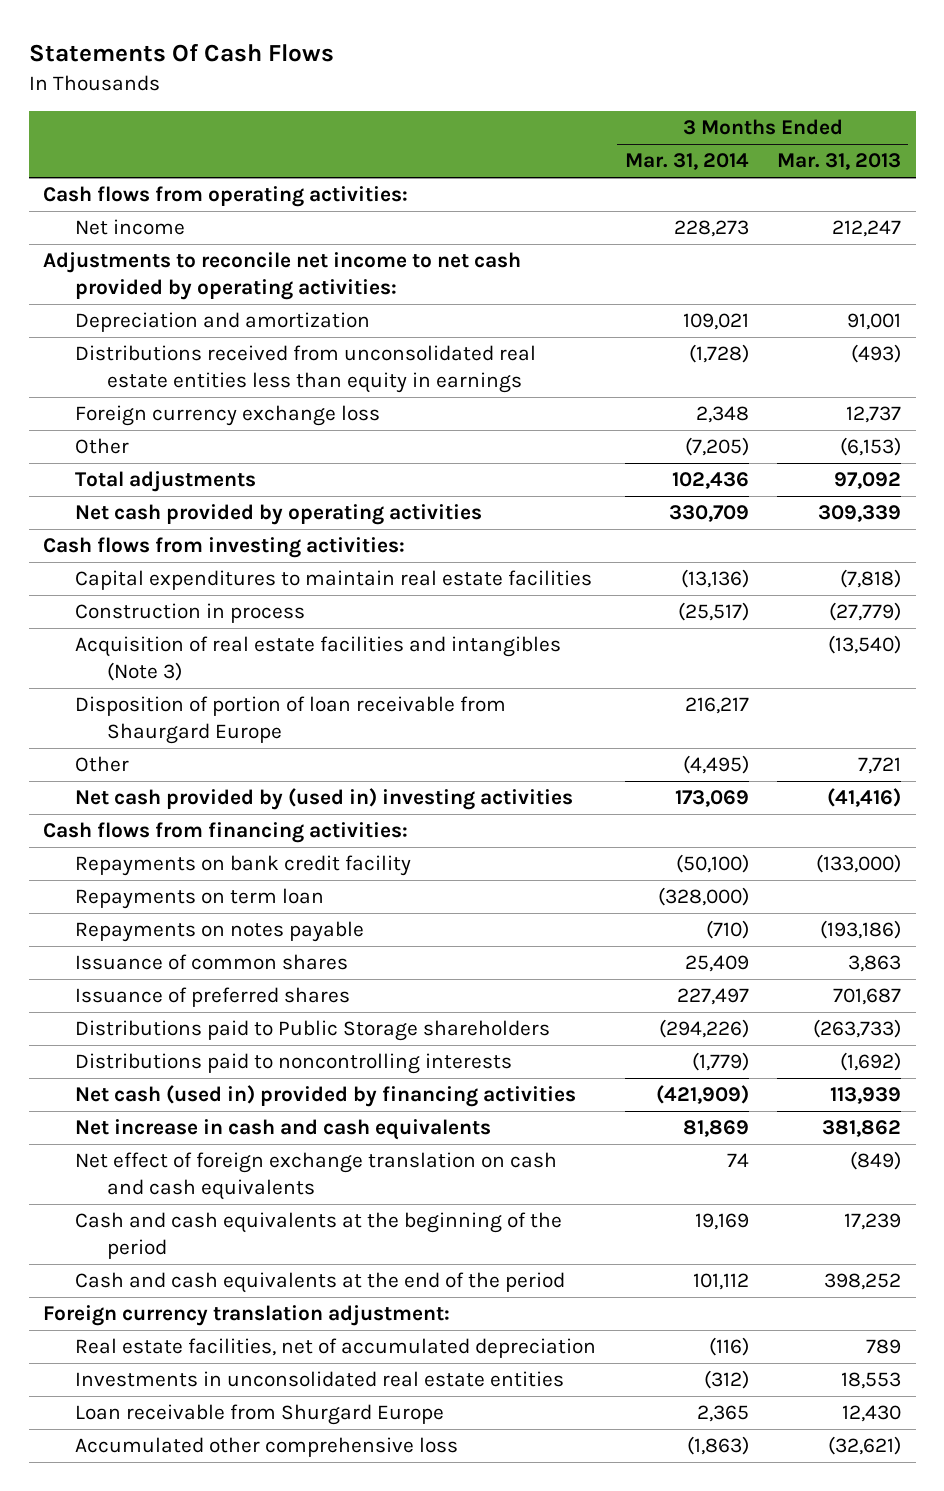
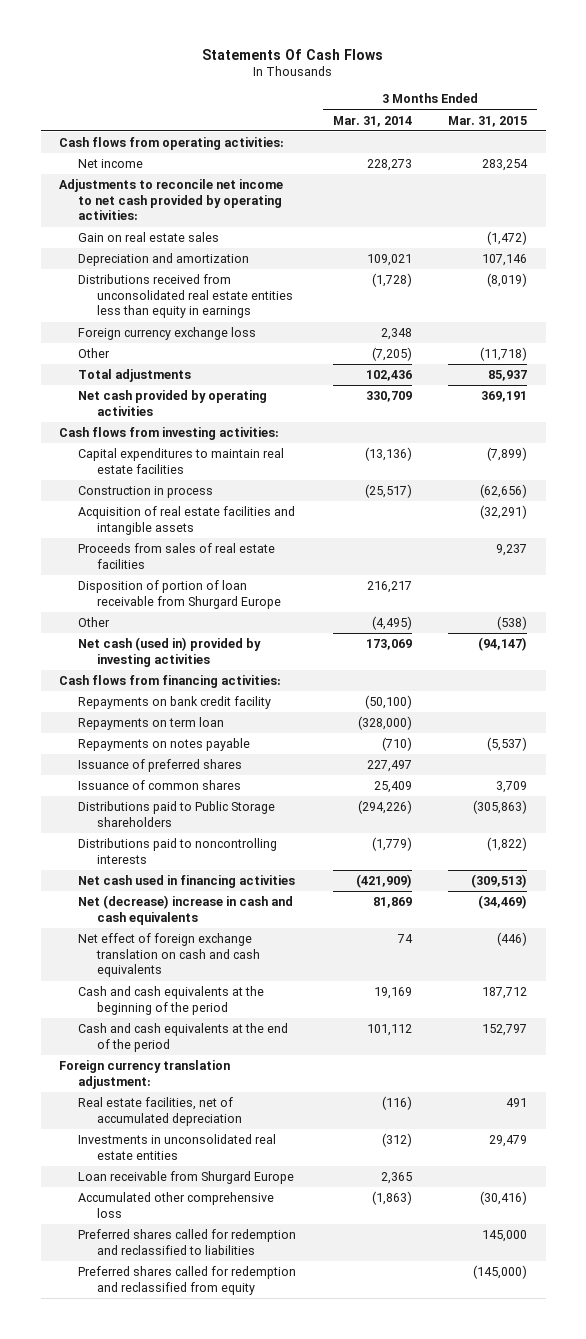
[777,153,902,171] Mar. 31, 2013 -> none
none -> [448,115,528,127] Mar. 31, 2015
none -> [77,231,219,242] Gain on real estate sales
[74,636,561,682] Acquisition of real estate facilities and intangibles (Note 3) -> [77,505,295,535] Acquisition of real estate facilities and intangible assets
none -> [77,542,275,569] Proceeds from sales of real estate facilities
[74,696,506,745] Disposition of portion of loan receivable from Shaurgard Europe -> [77,579,281,609] Disposition of portion of loan receivable from Shurgard Europe
[74,788,573,811] Net cash provided by (used in) investing activities -> [77,636,261,667] Net cash (used in) provided by investing activities
[74,954,348,971] Issuance of common shares -> [77,779,241,790] Issuance of common shares
[74,1085,576,1108] Net cash (used in) provided by financing activities -> [77,874,295,888] Net cash used in financing activities
[74,1119,491,1141] Net increase in cash and cash equivalents -> [77,894,293,925] Net (decrease) increase in cash and cash equivalents
none -> [77,1228,296,1255] Preferred shares called for redemption and reclassified to liabilities
none -> [77,1265,296,1295] Preferred shares called for redemption and reclassified from equity

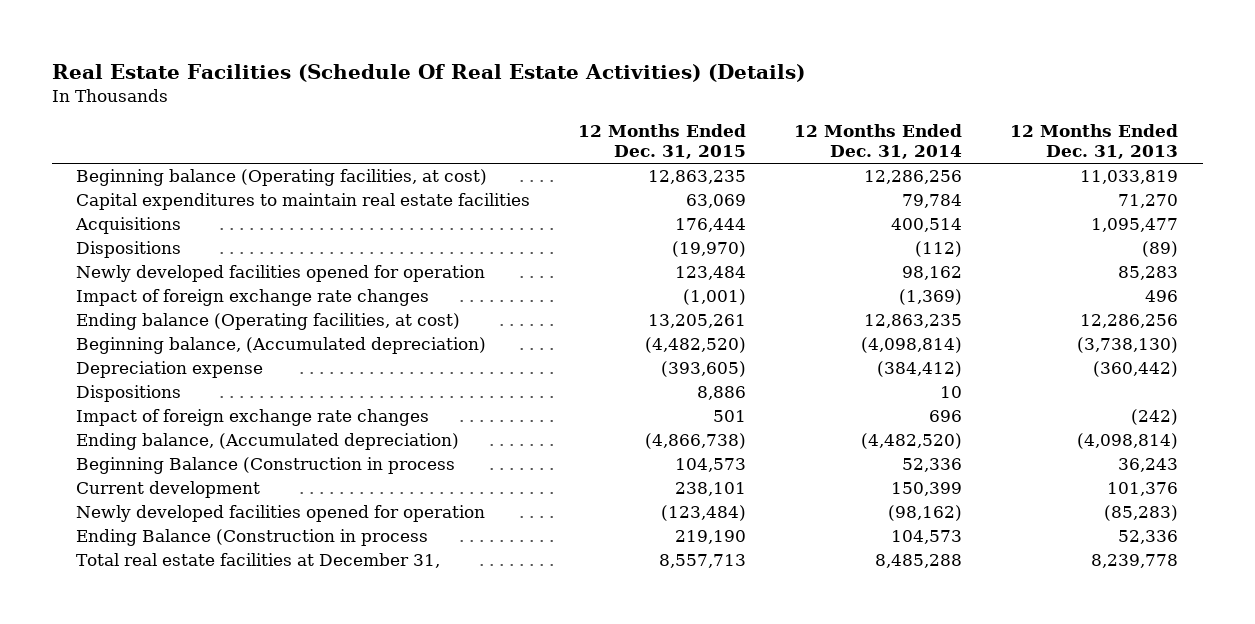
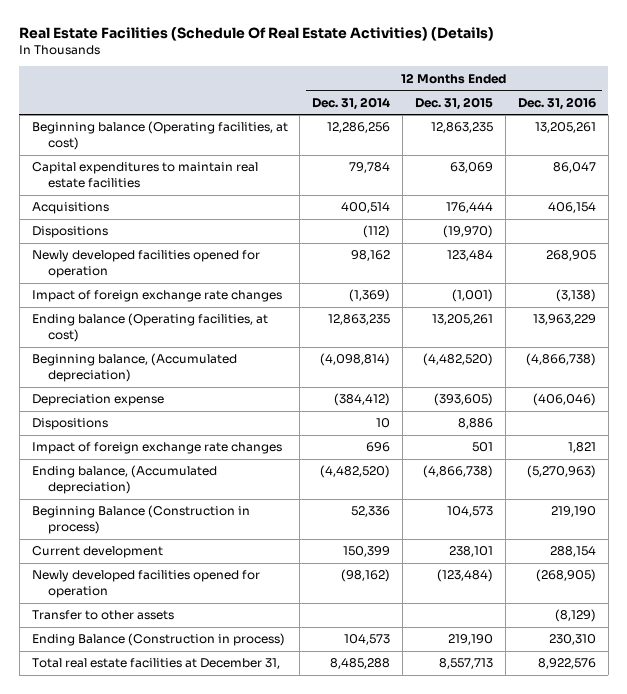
[1010,123,1179,160] 12 Months Ended Dec. 31, 2013 -> none
none -> [517,96,596,110] Dec. 31, 2016
[76,457,456,475] Beginning Balance (Construction in process -> [31,505,250,535] Beginning Balance (Construction in process)
none -> [31,610,174,621] Transfer to other assets
[76,529,429,547] Ending Balance (Construction in process -> [31,633,285,647] Ending Balance (Construction in process)

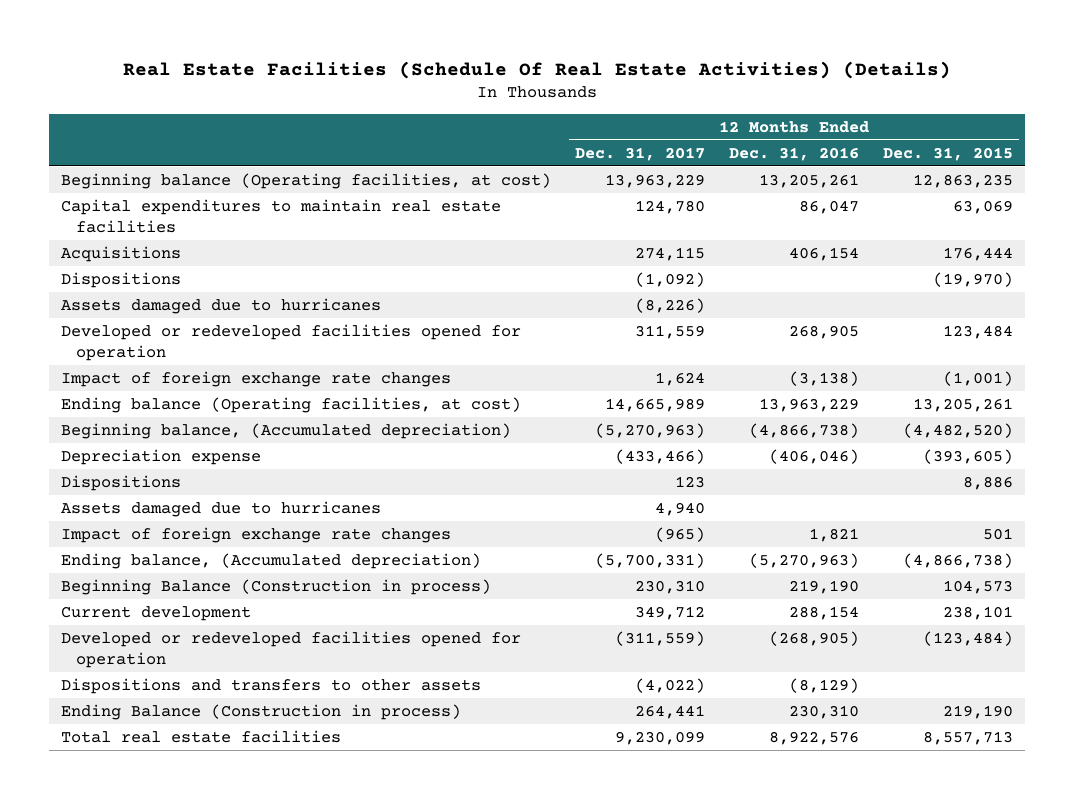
[312,96,391,110] Dec. 31, 2014 -> none
none -> [574,146,705,161] Dec. 31, 2017
none -> [60,297,381,314] Assets damaged due to hurricanes
[31,250,260,279] Newly developed facilities opened for operation -> [60,323,521,362] Developed or redeveloped facilities opened for operation
none -> [60,500,381,517] Assets damaged due to hurricanes
[31,570,260,599] Newly developed facilities opened for operation -> [60,630,521,669] Developed or redeveloped facilities opened for operation
[31,610,174,621] Transfer to other assets -> [60,677,481,694] Dispositions and transfers to other assets
[31,658,280,670] Total real estate facilities at December 31, -> [60,729,341,743] Total real estate facilities

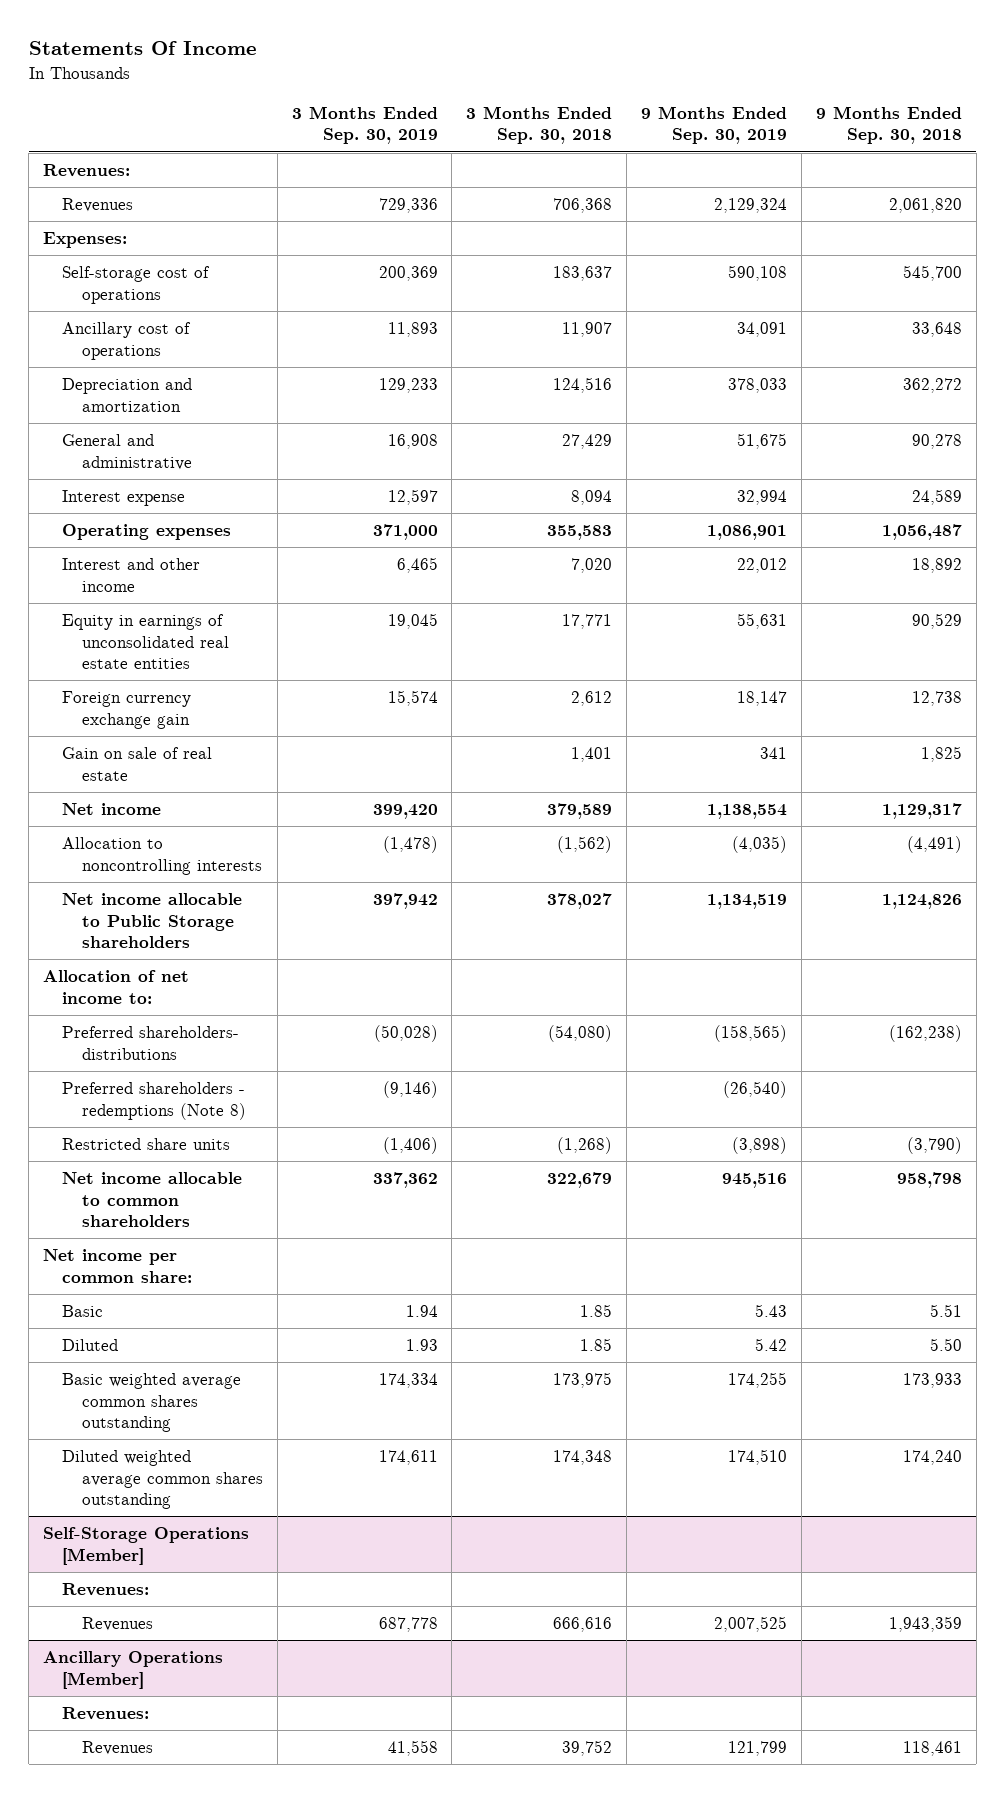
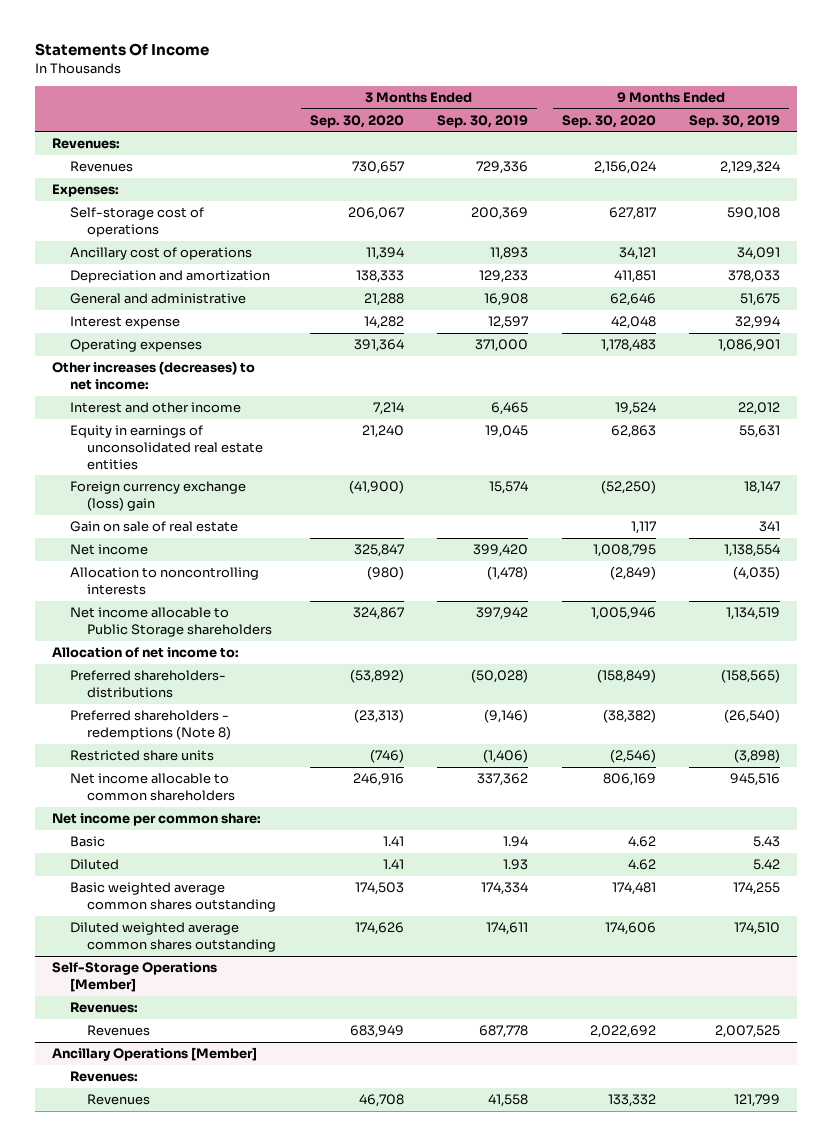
[466,105,613,145] 3 Months Ended Sep. 30, 2018 -> none
[815,105,962,145] 9 Months Ended Sep. 30, 2018 -> none
none -> [309,114,404,128] Sep. 30, 2020
none -> [561,114,656,128] Sep. 30, 2020
none -> [52,361,256,390] Other increases (decreases) to net income:
[62,691,192,729] Foreign currency exchange gain -> [69,481,246,511] Foreign currency exchange (loss) gain

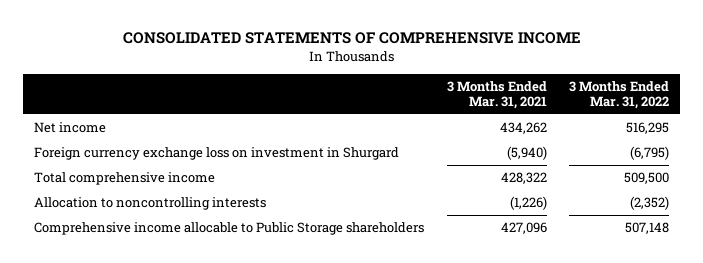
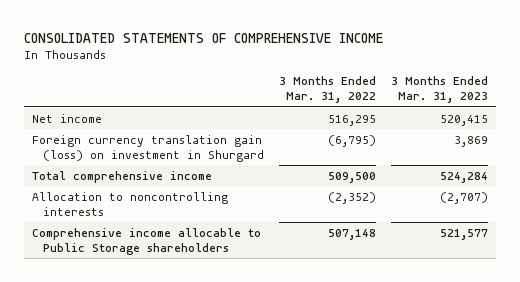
[446,80,547,109] 3 Months Ended Mar. 31, 2021 -> none
none -> [391,75,489,104] 3 Months Ended Mar. 31, 2023
[34,147,400,161] Foreign currency exchange loss on investment in Shurgard -> [31,134,265,162] Foreign currency translation gain (loss) on investment in Shurgard

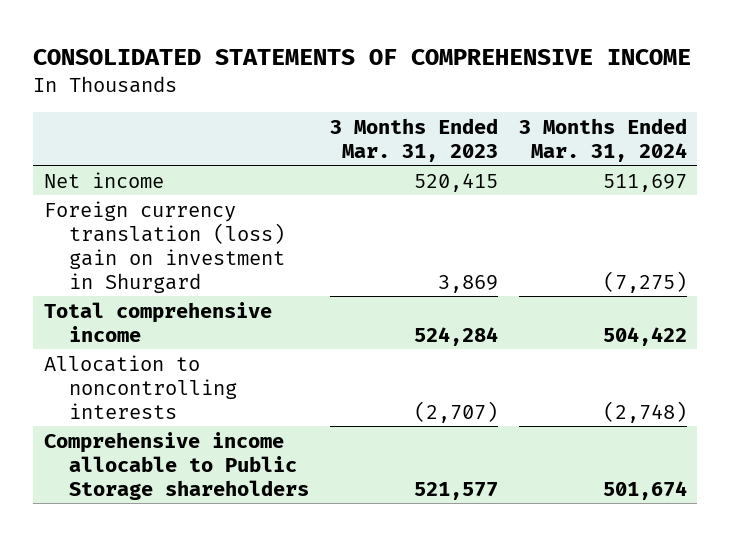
[279,75,377,104] 3 Months Ended Mar. 31, 2022 -> none
none -> [518,117,687,162] 3 Months Ended Mar. 31, 2024
[31,134,265,162] Foreign currency translation gain (loss) on investment in Shurgard -> [43,200,286,293] Foreign currency translation (loss) gain on investment in Shurgard

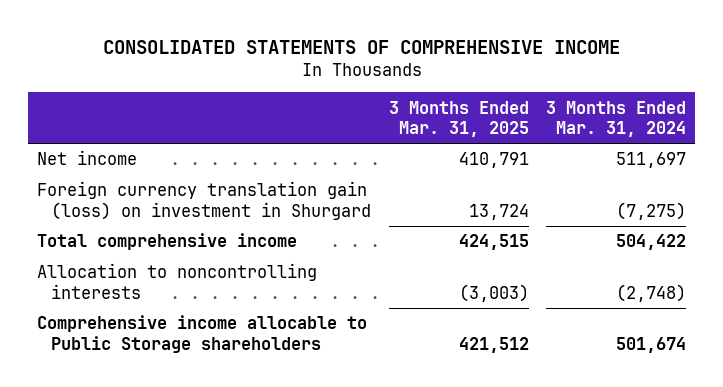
[329,117,498,162] 3 Months Ended Mar. 31, 2023 -> none
none -> [388,100,529,138] 3 Months Ended Mar. 31, 2025
[43,200,286,293] Foreign currency translation (loss) gain on investment in Shurgard -> [37,181,372,220] Foreign currency translation gain (loss) on investment in Shurgard

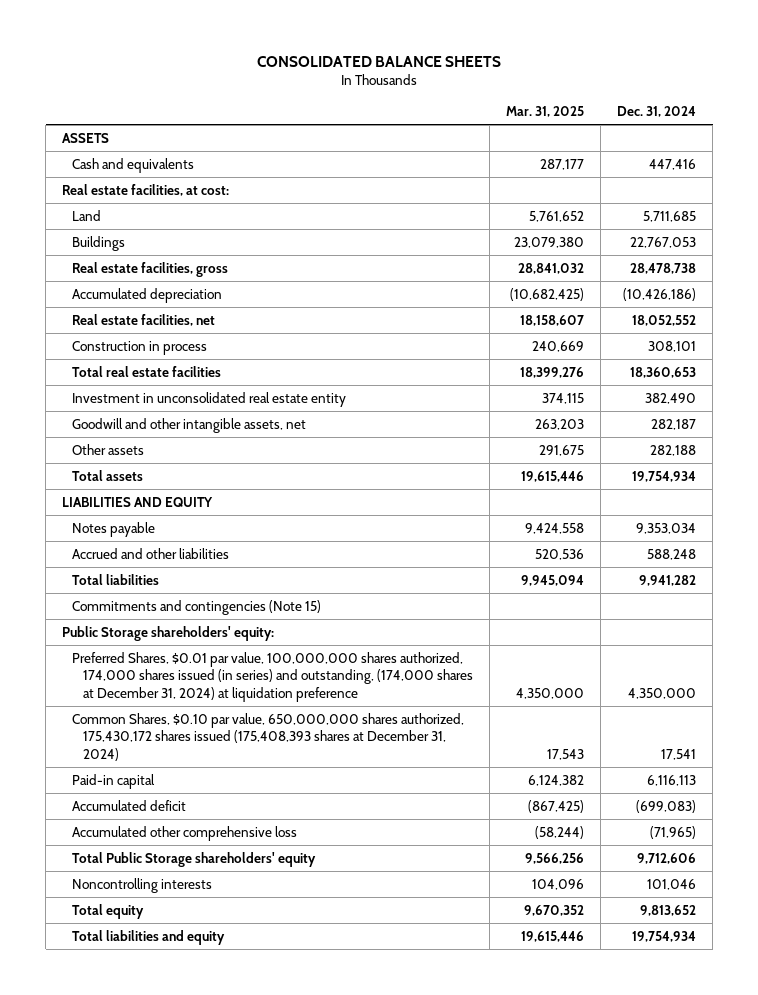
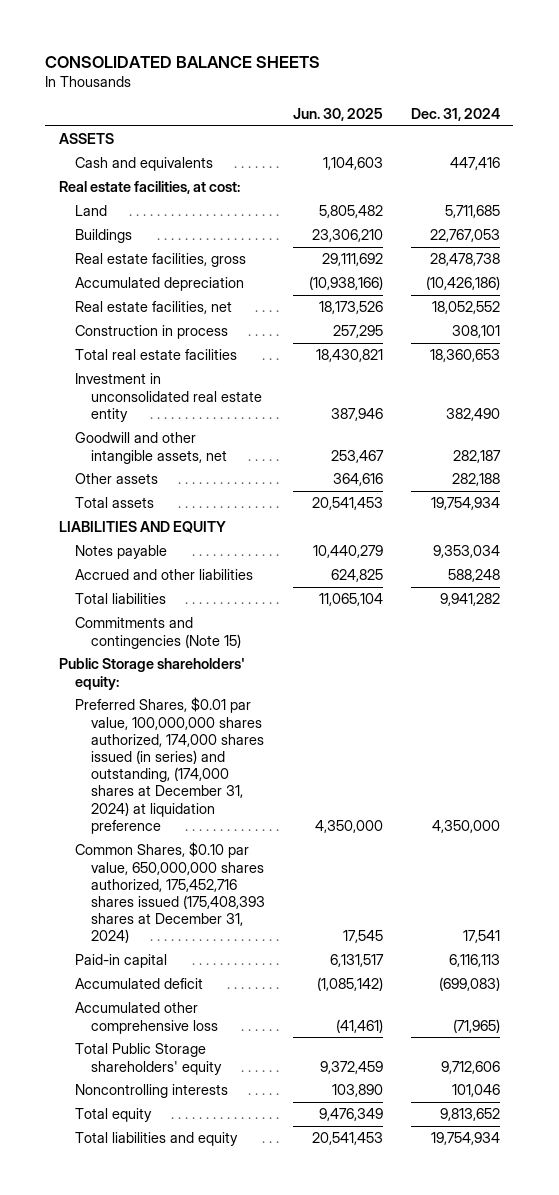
[505,106,584,118] Mar. 31, 2025 -> none
none -> [292,107,383,121] Jun. 30, 2025
[72,712,465,761] Common Shares, $0.10 par value, 650,000,000 shares authorized, 175,430,172 shares issued (175,408,393 shares at December 31, 2024) -> [75,842,265,944] Common Shares, $0.10 par value, 650,000,000 shares authorized, 175,452,716 shares issued (175,408,393 shares at December 31, 2024)

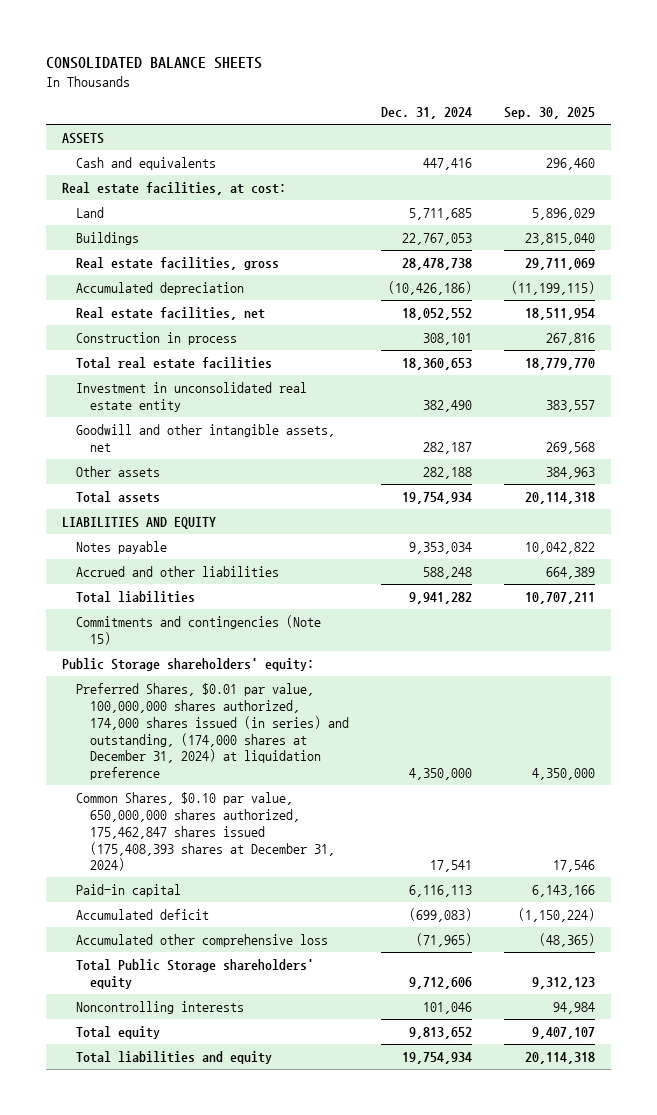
[292,107,383,121] Jun. 30, 2025 -> none
none -> [503,107,595,120] Sep. 30, 2025
[75,842,265,944] Common Shares, $0.10 par value, 650,000,000 shares authorized, 175,452,716 shares issued (175,408,393 shares at December 31, 2024) -> [76,791,336,872] Common Shares, $0.10 par value, 650,000,000 shares authorized, 175,462,847 shares issued (175,408,393 shares at December 31, 2024)

